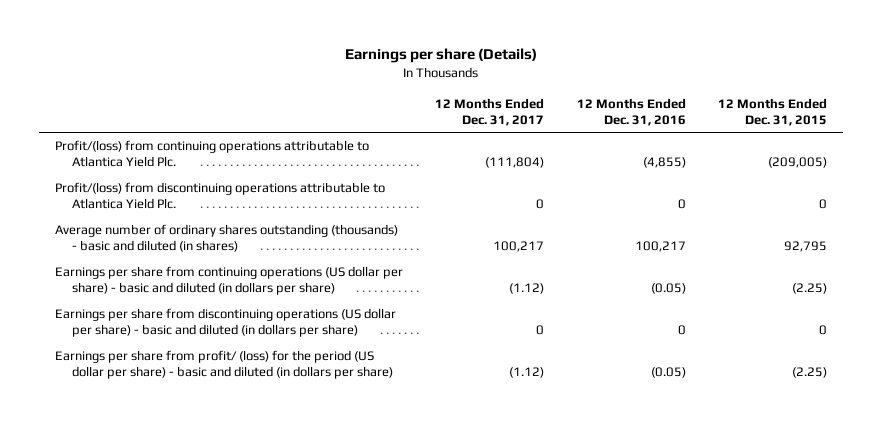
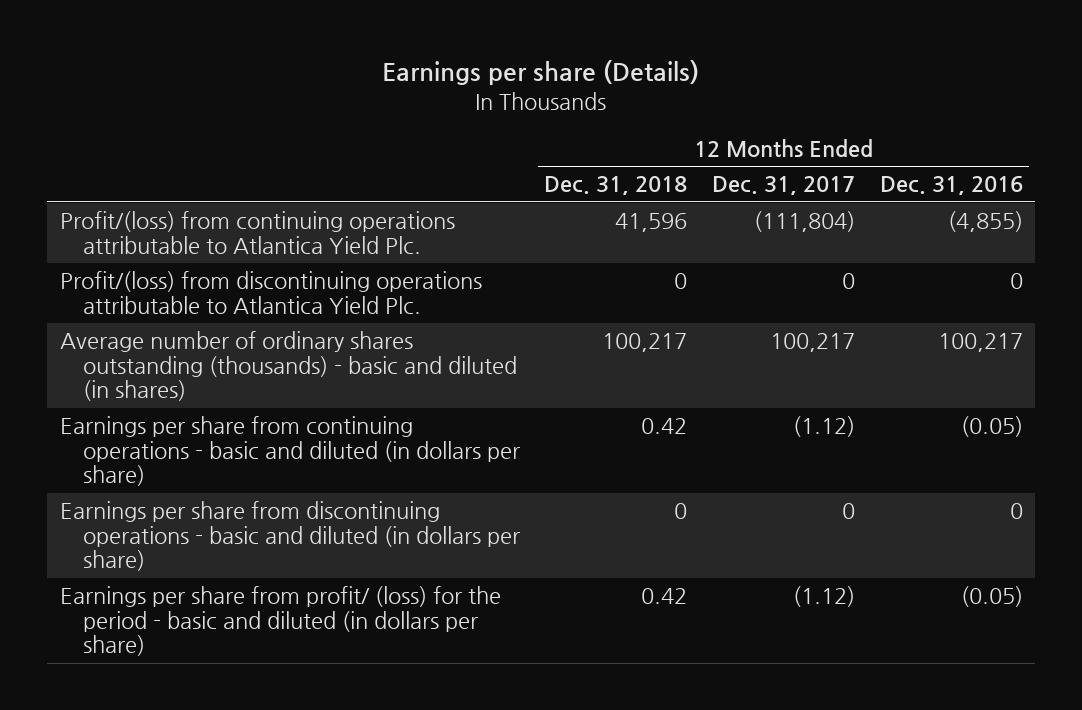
[717,97,827,126] 12 Months Ended Dec. 31, 2015 -> none
none -> [544,176,688,196] Dec. 31, 2018
[54,266,403,296] Earnings per share from continuing operations (US dollar per share) - basic and diluted (in dollars per share) -> [59,416,520,487] Earnings per share from continuing operations - basic and diluted (in dollars per share)
[54,308,396,338] Earnings per share from discontinuing operations (US dollar per share) - basic and diluted (in dollars per share) -> [59,501,520,572] Earnings per share from discontinuing operations - basic and diluted (in dollars per share)
[54,350,393,380] Earnings per share from profit/ (loss) for the period (US dollar per share) - basic and diluted (in dollars per share) -> [59,586,501,657] Earnings per share from profit/ (loss) for the period - basic and diluted (in dollars per share)

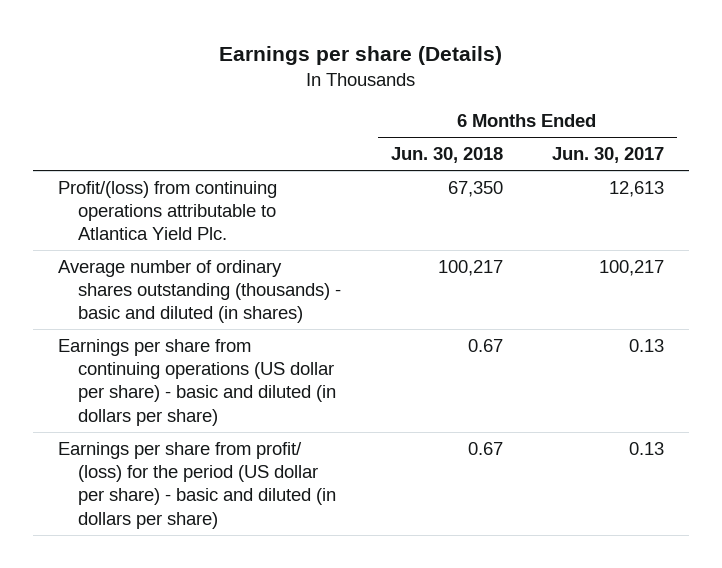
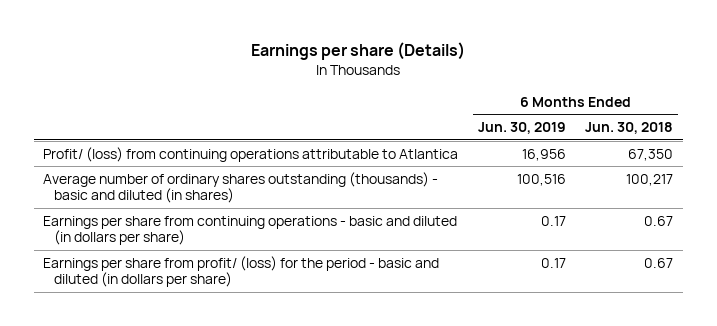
[552,147,665,164] Jun. 30, 2017 -> none
none -> [477,122,566,135] Jun. 30, 2019
[57,180,277,241] Profit/(loss) from continuing operations attributable to Atlantica Yield Plc. -> [43,146,459,162] Profit/ (loss) from continuing operations attributable to Atlantica
[57,338,336,426] Earnings per share from continuing operations (US dollar per share) - basic and diluted (in dollars per share) -> [43,215,458,246] Earnings per share from continuing operations - basic and diluted (in dollars per share)
[57,441,336,529] Earnings per share from profit/ (loss) for the period (US dollar per share) - basic and diluted (in dollars per share) -> [43,255,440,288] Earnings per share from profit/ (loss) for the period - basic and diluted (in dollars per share)

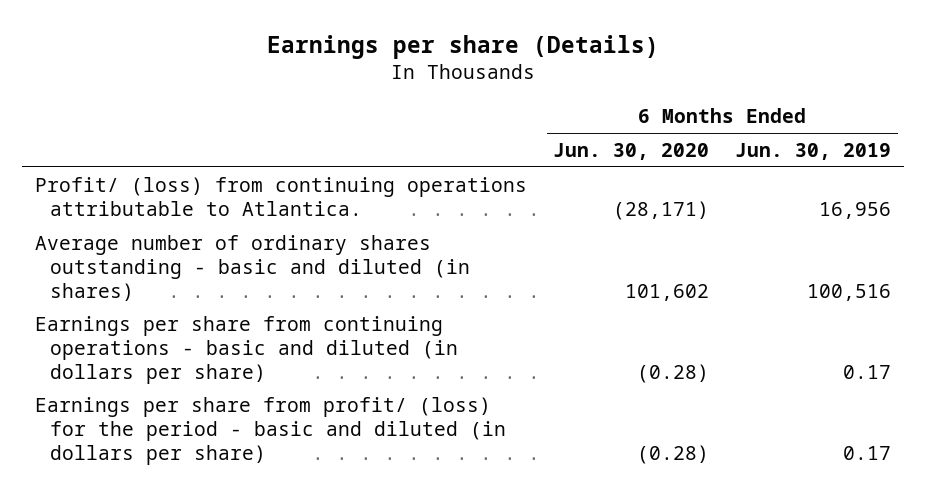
[585,122,674,135] Jun. 30, 2018 -> none
none -> [553,143,710,161] Jun. 30, 2020
[43,146,459,162] Profit/ (loss) from continuing operations attributable to Atlantica -> [35,177,528,216] Profit/ (loss) from continuing operations attributable to Atlantica.
[43,171,439,204] Average number of ordinary shares outstanding (thousands) - basic and diluted (in shares) -> [35,235,471,301] Average number of ordinary shares outstanding - basic and diluted (in shares)

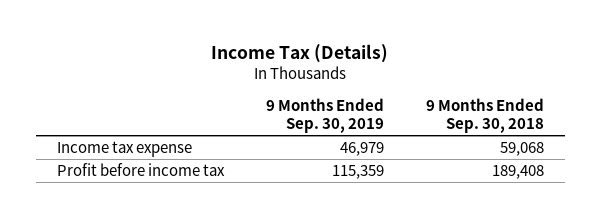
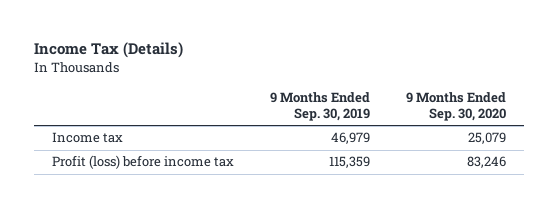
[425,98,544,134] 9 Months Ended Sep. 30, 2018 -> none
none -> [405,91,506,122] 9 Months Ended Sep. 30, 2020
[56,140,192,157] Income tax expense -> [52,132,124,144] Income tax
[56,162,225,176] Profit before income tax -> [52,155,235,170] Profit (loss) before income tax

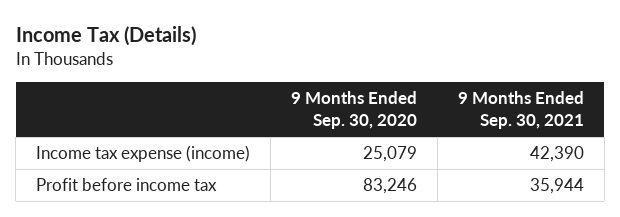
[270,91,371,122] 9 Months Ended Sep. 30, 2019 -> none
none -> [457,91,584,130] 9 Months Ended Sep. 30, 2021
[52,132,124,144] Income tax -> [36,145,251,163] Income tax expense (income)
[52,155,235,170] Profit (loss) before income tax -> [36,178,218,192] Profit before income tax

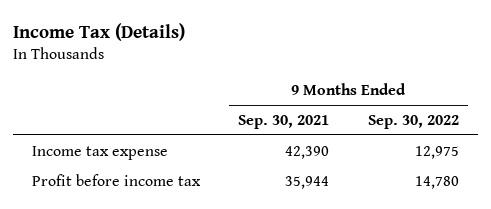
[290,91,417,130] 9 Months Ended Sep. 30, 2020 -> none
none -> [367,114,459,129] Sep. 30, 2022
[36,145,251,163] Income tax expense (income) -> [32,145,169,160] Income tax expense

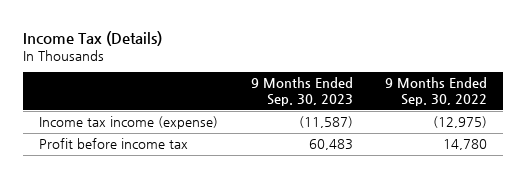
[238,114,330,129] Sep. 30, 2021 -> none
none -> [250,77,353,107] 9 Months Ended Sep. 30, 2023
[32,145,169,160] Income tax expense -> [39,116,219,130] Income tax income (expense)
[414,145,459,159] 12,975 -> [432,116,487,129] (12,975)

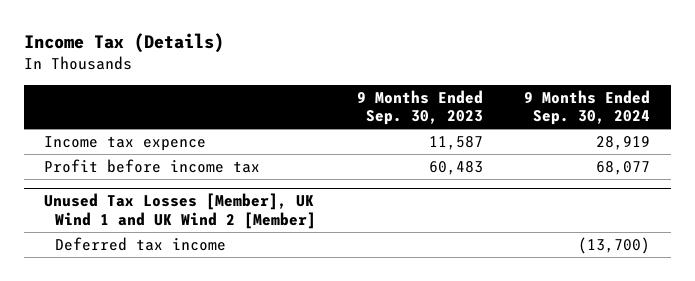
[384,77,487,107] 9 Months Ended Sep. 30, 2022 -> none
none -> [524,89,651,126] 9 Months Ended Sep. 30, 2024
[39,116,219,130] Income tax income (expense) -> [44,136,207,152] Income tax expence
[298,116,353,129] (11,587) -> [429,136,484,151] 11,587
none -> [44,193,317,229] Unused Tax Losses [Member], UK Wind 1 and UK Wind 2 [Member]
none -> [55,237,227,252] Deferred tax income

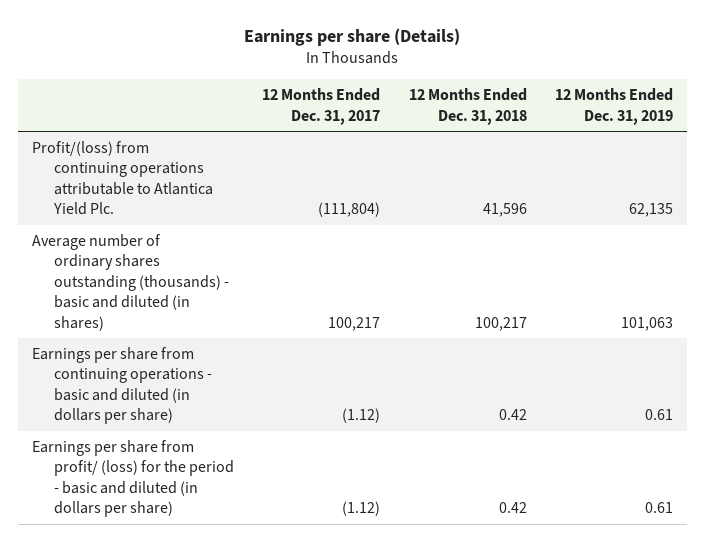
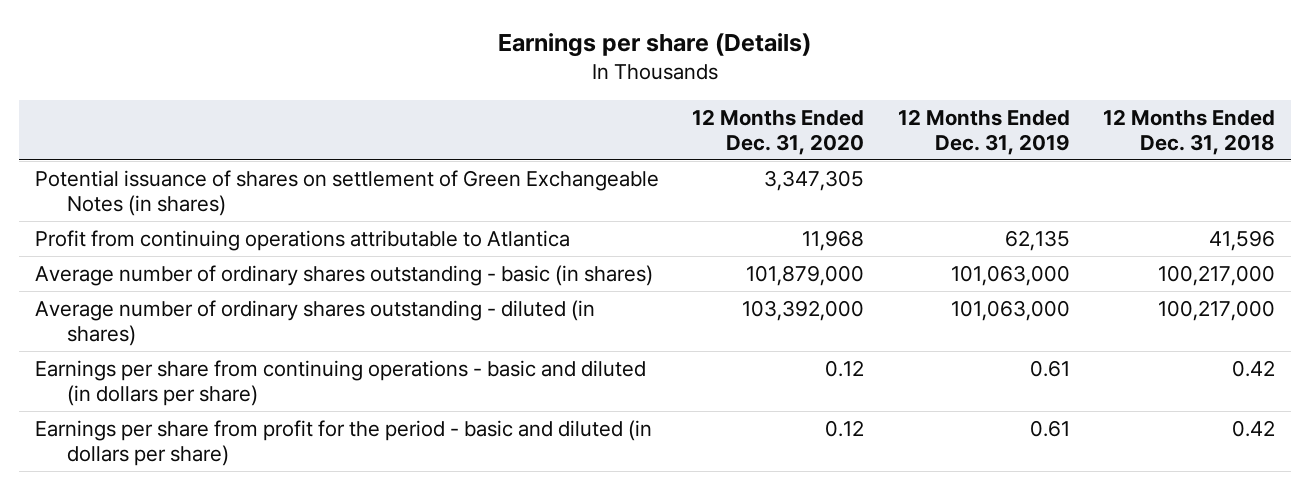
[262,88,381,125] 12 Months Ended Dec. 31, 2017 -> none
none -> [692,108,865,155] 12 Months Ended Dec. 31, 2020
none -> [35,169,660,217] Potential issuance of shares on settlement of Green Exchangeable Notes (in shares)
[31,140,214,216] Profit/(loss) from continuing operations attributable to Atlantica Yield Plc. -> [35,229,571,251] Profit from continuing operations attributable to Atlantica
[31,233,230,331] Average number of ordinary shares outstanding (thousands) - basic and diluted (in shares) -> [35,264,654,286] Average number of ordinary shares outstanding - basic (in shares)
[474,316,527,331] 100,217 -> [1157,264,1275,286] 100,217,000
[620,316,673,331] 101,063 -> [950,264,1070,286] 101,063,000
none -> [35,299,596,347] Average number of ordinary shares outstanding - diluted (in shares)
[31,439,235,518] Earnings per share from profit/ (loss) for the period - basic and diluted (in dollars per share) -> [35,419,653,467] Earnings per share from profit for the period - basic and diluted (in dollars per share)

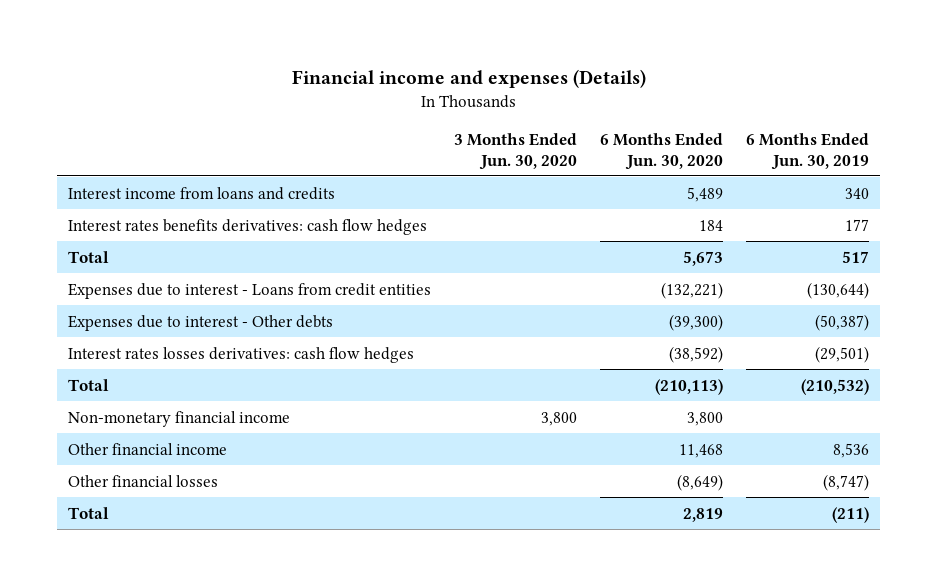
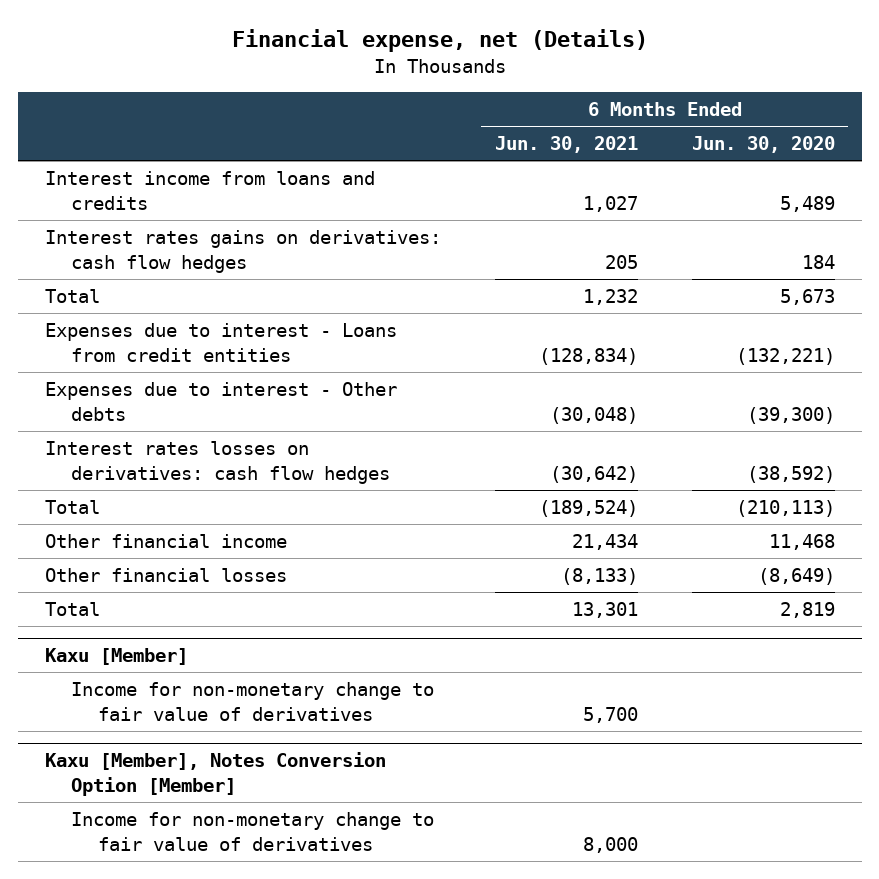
[291,68,646,88] Financial income and expenses (Details) -> [231,29,648,53] Financial expense, net (Details)
[454,133,578,170] 3 Months Ended Jun. 30, 2020 -> none
[745,133,869,170] 6 Months Ended Jun. 30, 2019 -> none
none -> [494,136,638,154] Jun. 30, 2021
[68,218,428,235] Interest rates benefits derivatives: cash flow hedges -> [44,229,441,273] Interest rates gains on derivatives: cash flow hedges
[68,346,415,363] Interest rates losses derivatives: cash flow hedges -> [44,440,391,484] Interest rates losses on derivatives: cash flow hedges
[68,410,291,427] Non-monetary financial income -> none
none -> [44,648,188,666] Kaxu [Member]
none -> [71,681,435,721] Income for non-monetary change to fair value of derivatives
none -> [44,752,386,797] Kaxu [Member], Notes Conversion Option [Member]
none -> [71,811,435,851] Income for non-monetary change to fair value of derivatives

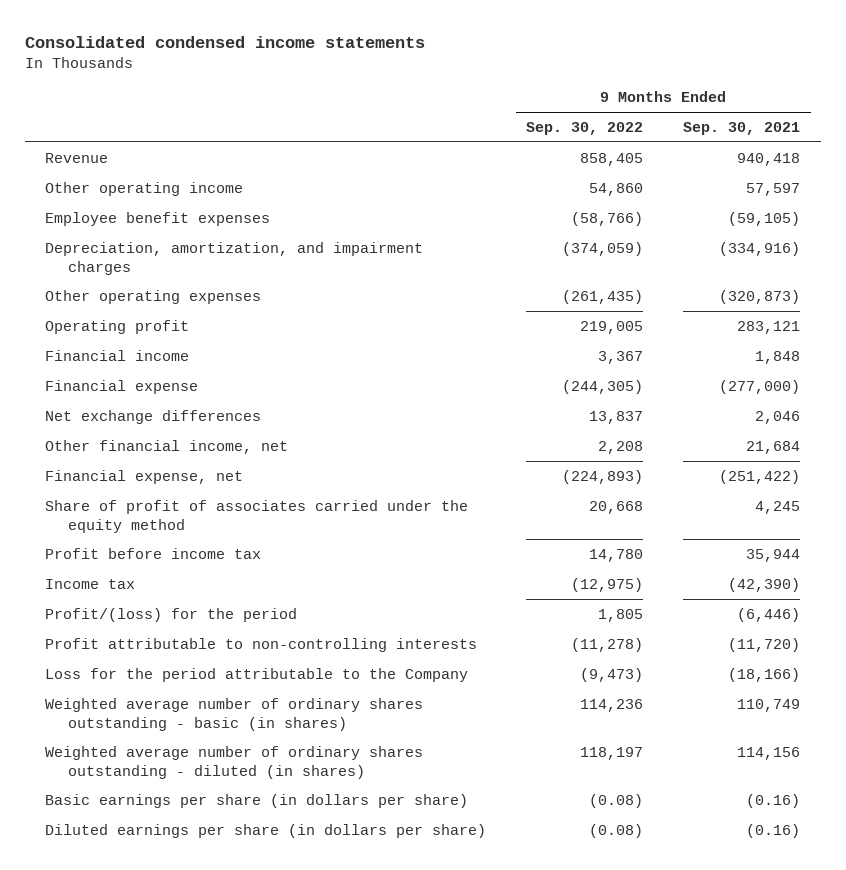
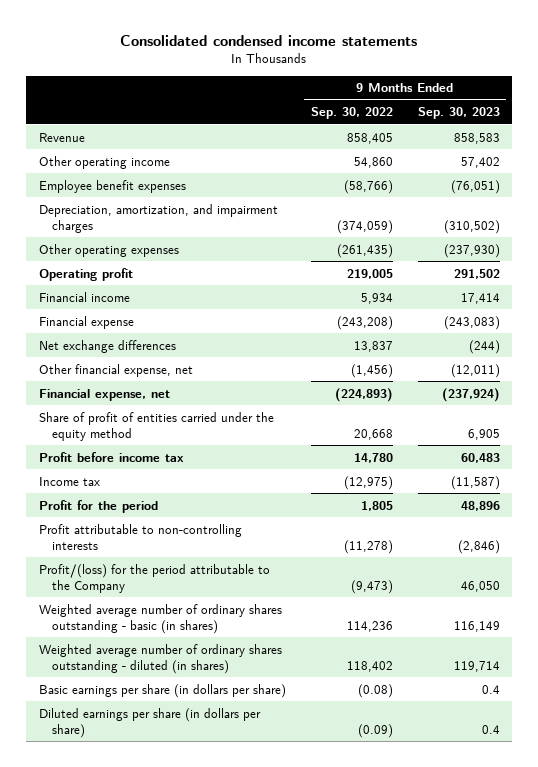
[683,122,801,136] Sep. 30, 2021 -> none
none -> [417,107,500,120] Sep. 30, 2023
[598,350,644,364] 3,367 -> [360,292,393,304] 5,934
[562,379,644,394] (244,305) -> [336,315,393,330] (243,208)
[45,439,289,454] Other financial income, net -> [38,363,193,377] Other financial expense, net
[598,440,644,454] 2,208 -> [350,363,393,378] (1,456)
[45,499,469,533] Share of profit of associates carried under the equity method -> [38,411,274,441] Share of profit of entities carried under the equity method
[45,607,298,622] Profit/(loss) for the period -> [38,499,158,513] Profit for the period
[45,667,469,682] Loss for the period attributable to the Company -> [38,563,270,593] Profit/(loss) for the period attributable to the Company
[580,746,644,760] 118,197 -> [346,660,393,672] 118,402
[589,823,644,838] (0.08) -> [357,723,393,738] (0.09)

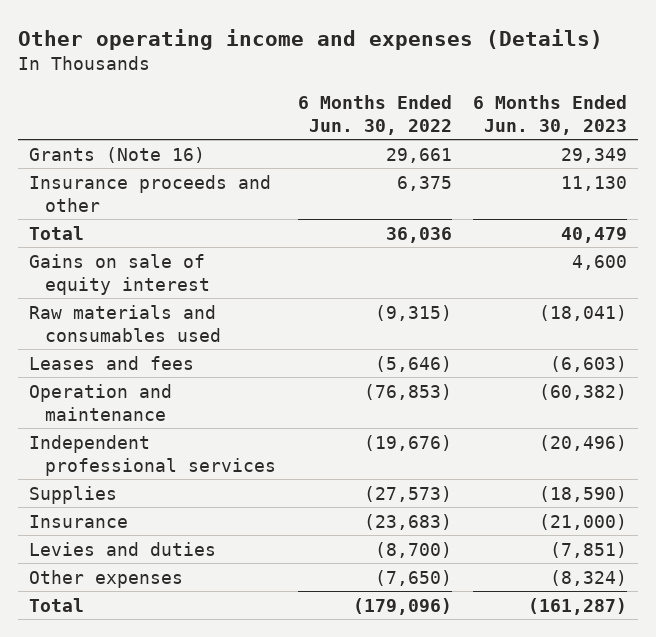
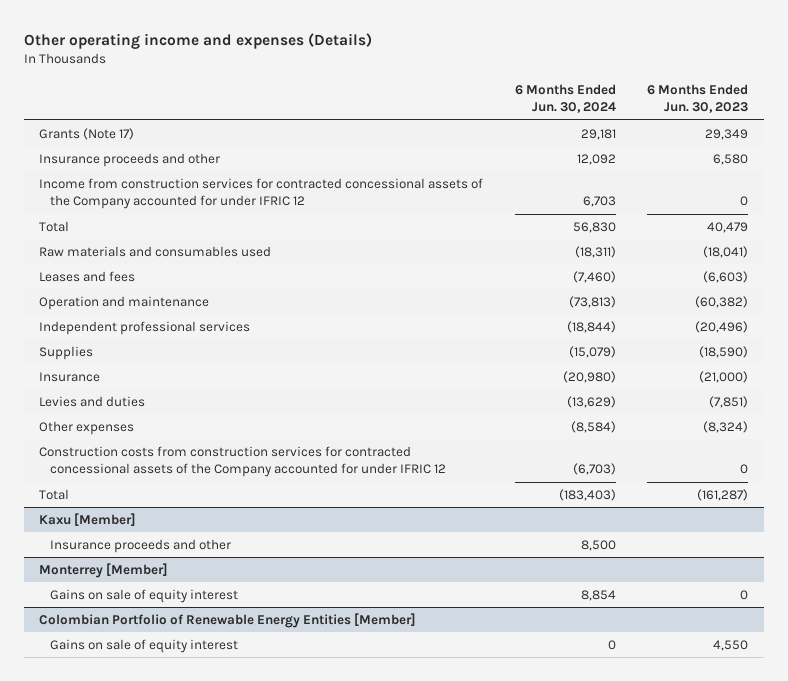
[297,94,452,135] 6 Months Ended Jun. 30, 2022 -> none
none -> [514,83,616,114] 6 Months Ended Jun. 30, 2024
[28,146,205,163] Grants (Note 16) -> [39,127,135,140] Grants (Note 17)
[561,175,628,191] 11,130 -> [713,153,749,165] 6,580
none -> [39,177,484,210] Income from construction services for contracted concessional assets of the Company accounted for under IFRIC 12
[28,253,210,295] Gains on sale of equity interest -> none
none -> [39,445,447,478] Construction costs from construction services for contracted concessional assets of the Company accounted for under IFRIC 12
none -> [39,512,137,526] Kaxu [Member]
none -> [50,538,232,553] Insurance proceeds and other
none -> [39,562,169,578] Monterrey [Member]
none -> [50,588,239,603] Gains on sale of equity interest
none -> [39,612,417,628] Colombian Portfolio of Renewable Energy Entities [Member]
none -> [50,638,239,653] Gains on sale of equity interest

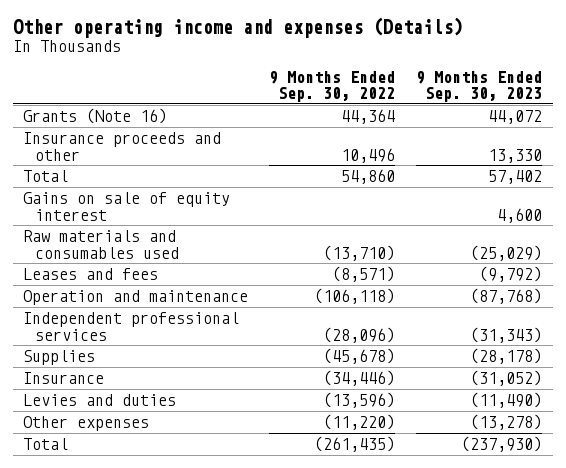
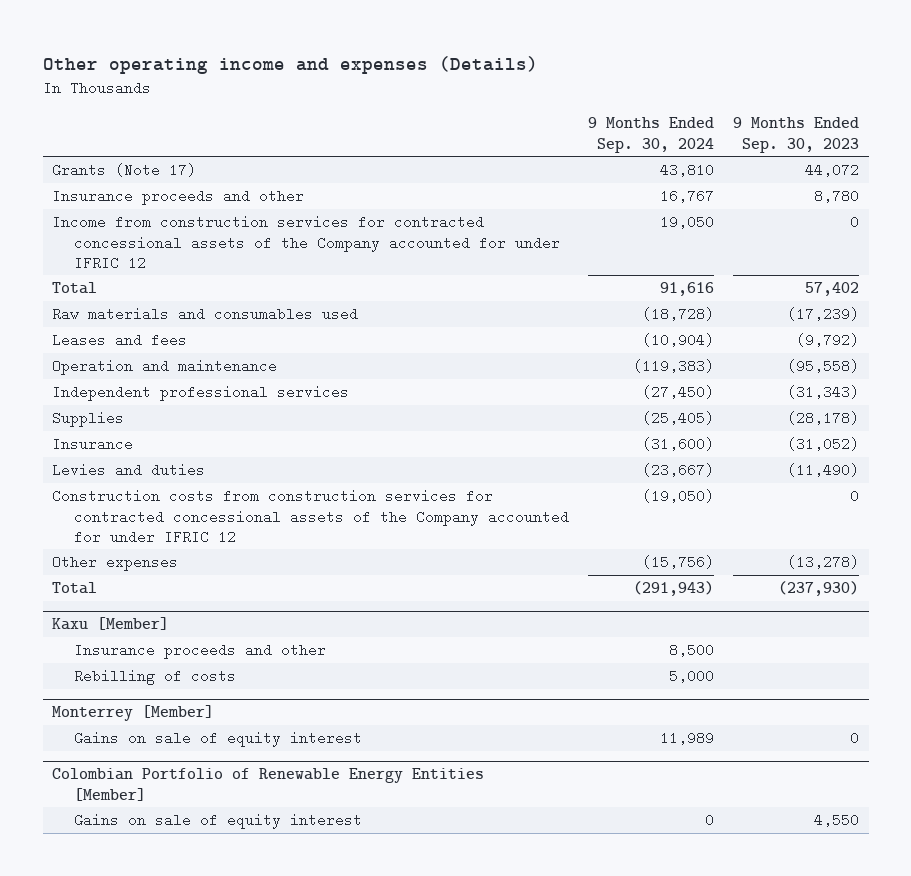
[269,70,396,103] 9 Months Ended Sep. 30, 2022 -> none
none -> [587,117,714,153] 9 Months Ended Sep. 30, 2024
[23,107,168,124] Grants (Note 16) -> [52,163,197,178] Grants (Note 17)
[488,148,543,163] 13,330 -> [814,189,860,204] 8,780
none -> [52,215,560,270] Income from construction services for contracted concessional assets of the Company accounted for under IFRIC 12
[23,191,231,221] Gains on sale of equity interest -> none
[470,244,543,261] (25,029) -> [787,307,860,322] (17,239)
[470,287,543,304] (87,768) -> [787,359,860,374] (95,558)
none -> [52,489,569,544] Construction costs from construction services for contracted concessional assets of the Company accounted for under IFRIC 12
none -> [52,617,170,631] Kaxu [Member]
none -> [73,643,326,660] Insurance proceeds and other
none -> [73,669,236,686] Rebilling of costs
none -> [52,705,215,722] Monterrey [Member]
none -> [73,731,362,748] Gains on sale of equity interest
none -> [52,768,485,801] Colombian Portfolio of Renewable Energy Entities [Member]
none -> [73,813,362,830] Gains on sale of equity interest

